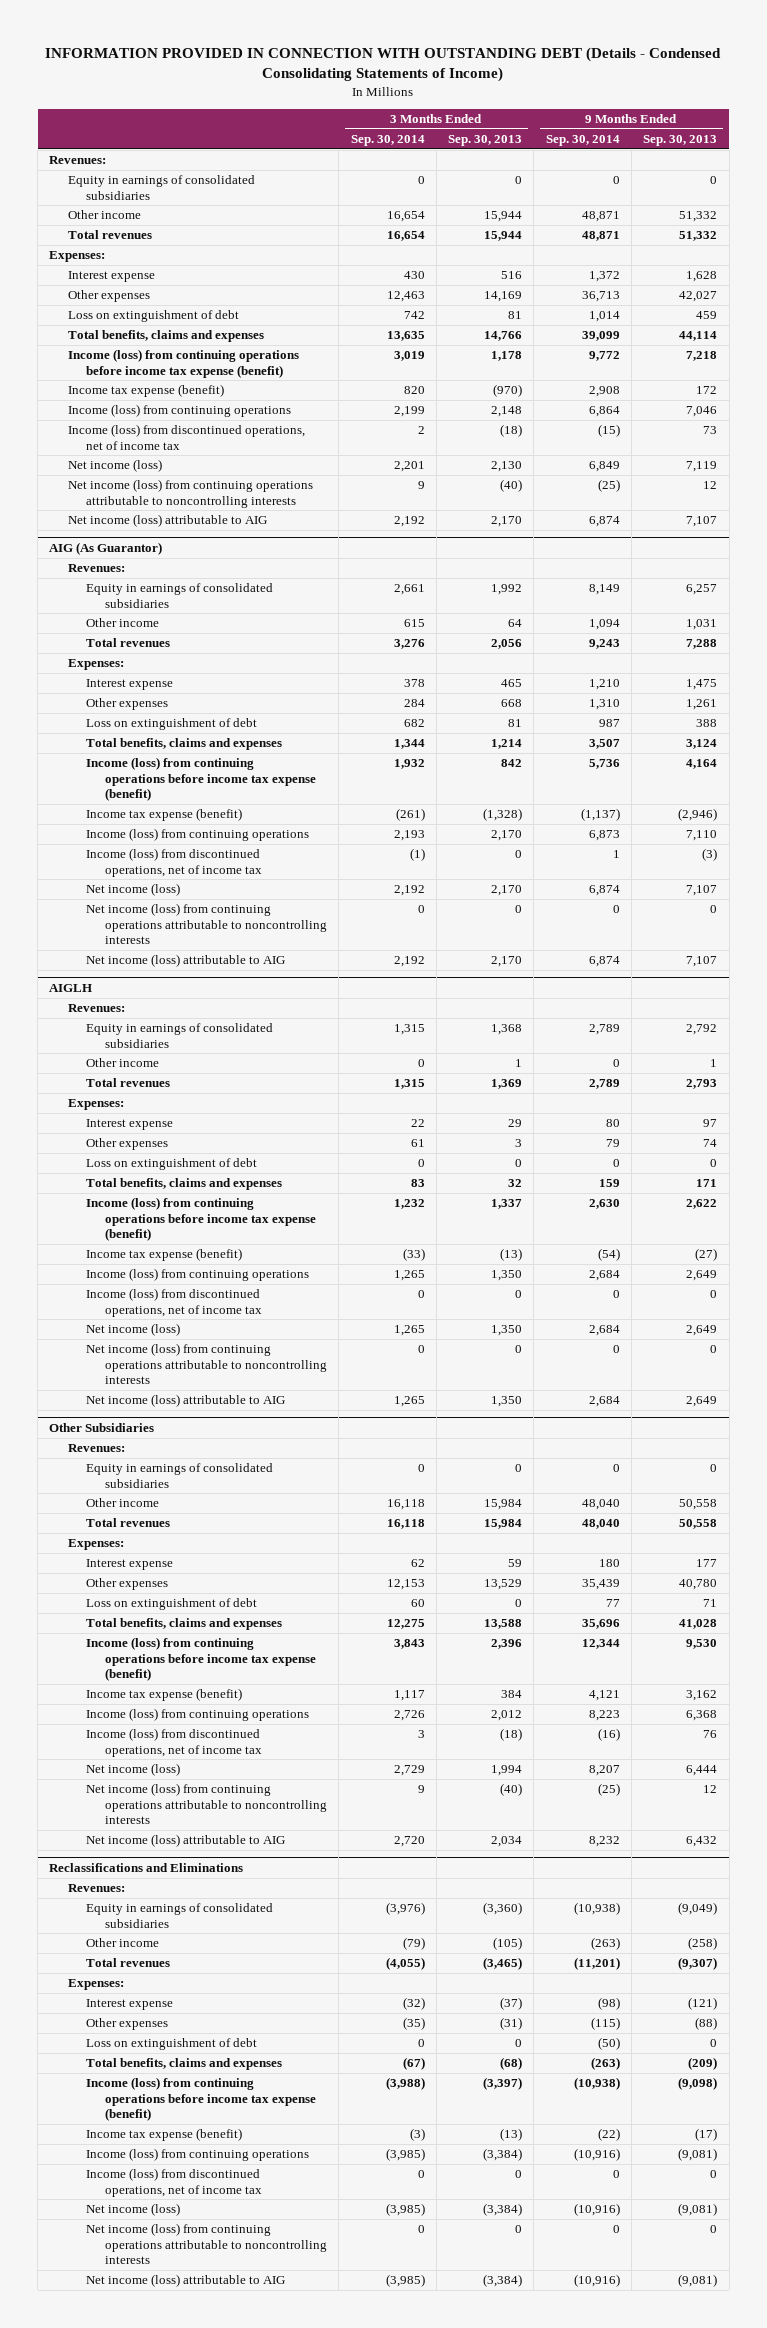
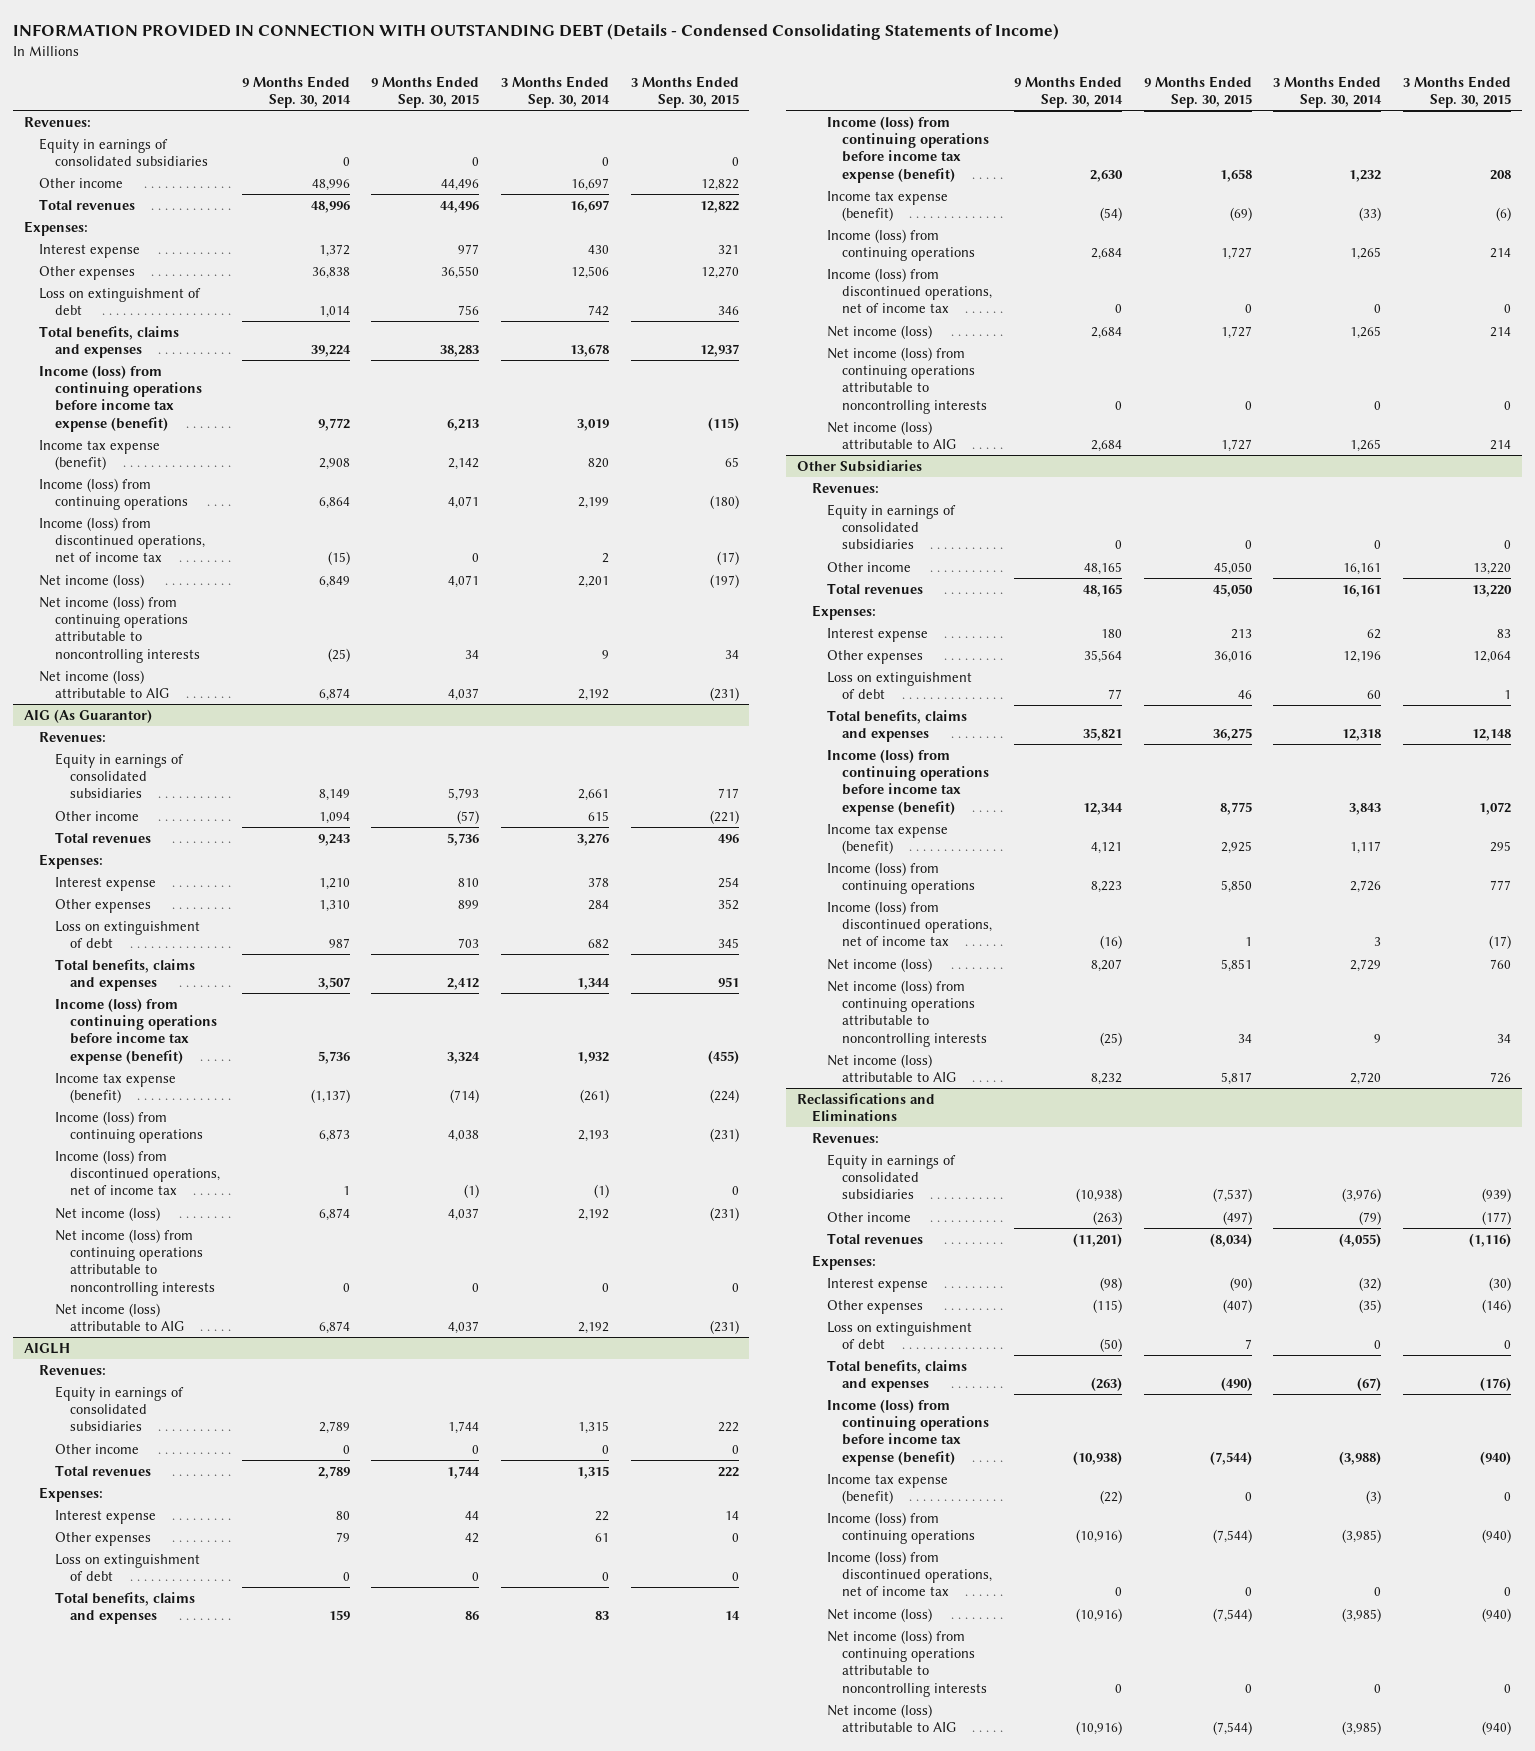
[448,135,523,147] Sep. 30, 2013 -> none
[643,135,718,147] Sep. 30, 2013 -> none
none -> [371,75,480,108] 9 Months Ended Sep. 30, 2015
none -> [630,75,739,108] 3 Months Ended Sep. 30, 2015
[386,211,425,223] 16,654 -> [570,177,609,191] 16,697
[581,211,620,223] 48,871 -> [311,178,350,191] 48,996
[386,231,425,242] 16,654 -> [569,199,609,213] 16,697
[581,231,620,242] 48,871 -> [310,200,350,213] 48,996
[386,291,425,303] 12,463 -> [570,265,609,279] 12,506
[581,291,620,303] 36,713 -> [311,266,350,279] 36,838
[386,331,425,342] 13,635 -> [569,344,609,358] 13,678
[581,331,620,342] 39,099 -> [310,345,351,358] 39,224
[386,1499,425,1511] 16,118 -> [1343,562,1382,575] 16,161
[581,1499,620,1511] 48,040 -> [1084,561,1123,575] 48,165
[386,1519,425,1530] 16,118 -> [1342,584,1382,597] 16,161
[581,1519,620,1530] 48,040 -> [1083,583,1123,597] 48,165
[386,1579,425,1591] 12,153 -> [1343,650,1382,663] 12,196
[581,1579,620,1591] 35,439 -> [1084,649,1123,663] 35,564
[386,1619,425,1630] 12,275 -> [1342,729,1382,742] 12,318
[581,1619,620,1630] 35,696 -> [1083,728,1123,742] 35,821

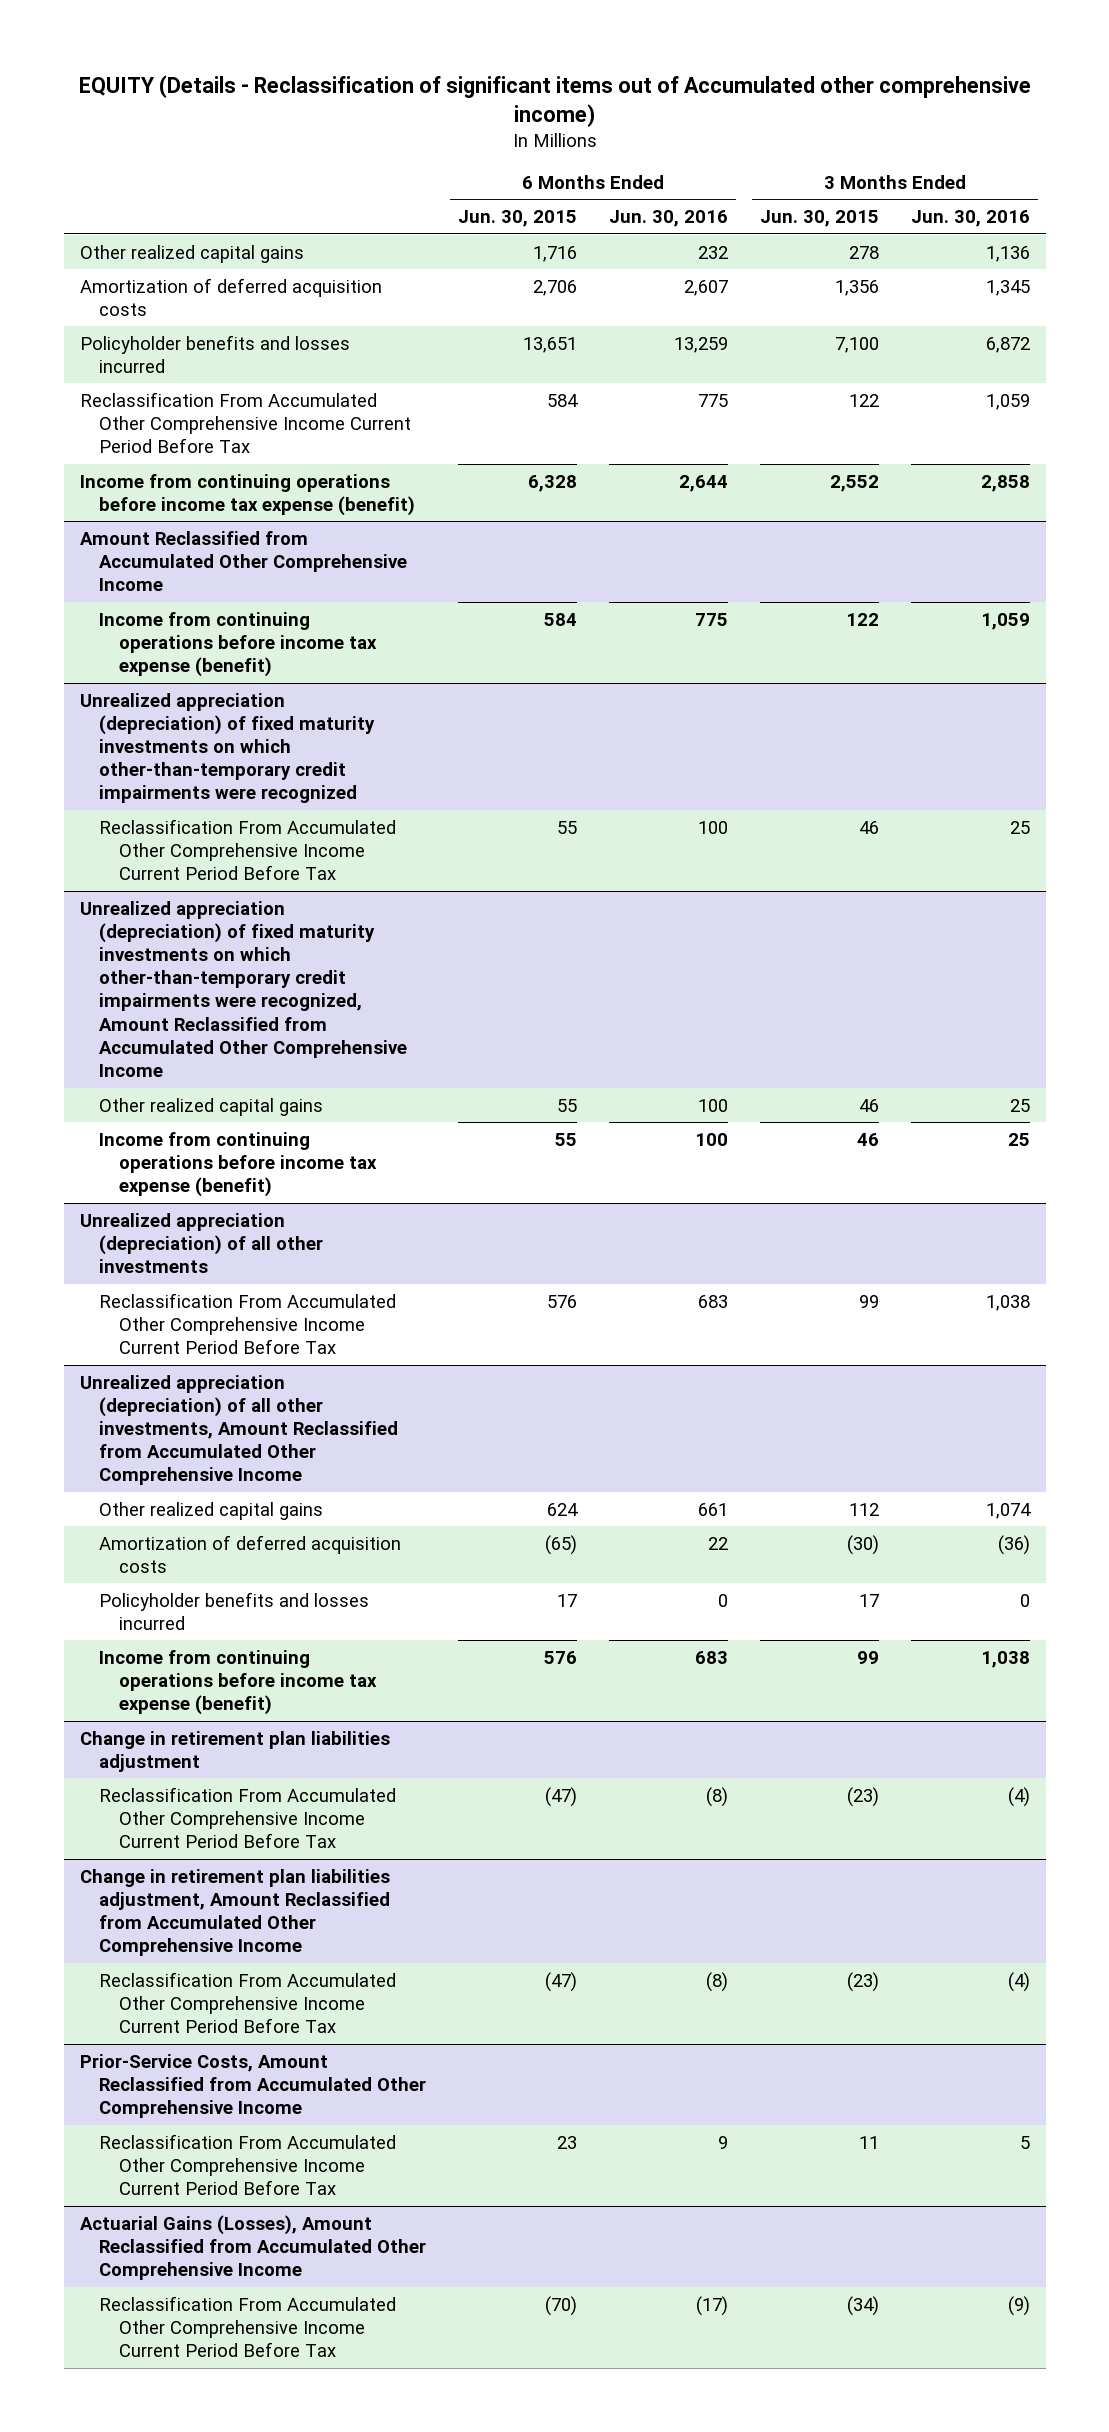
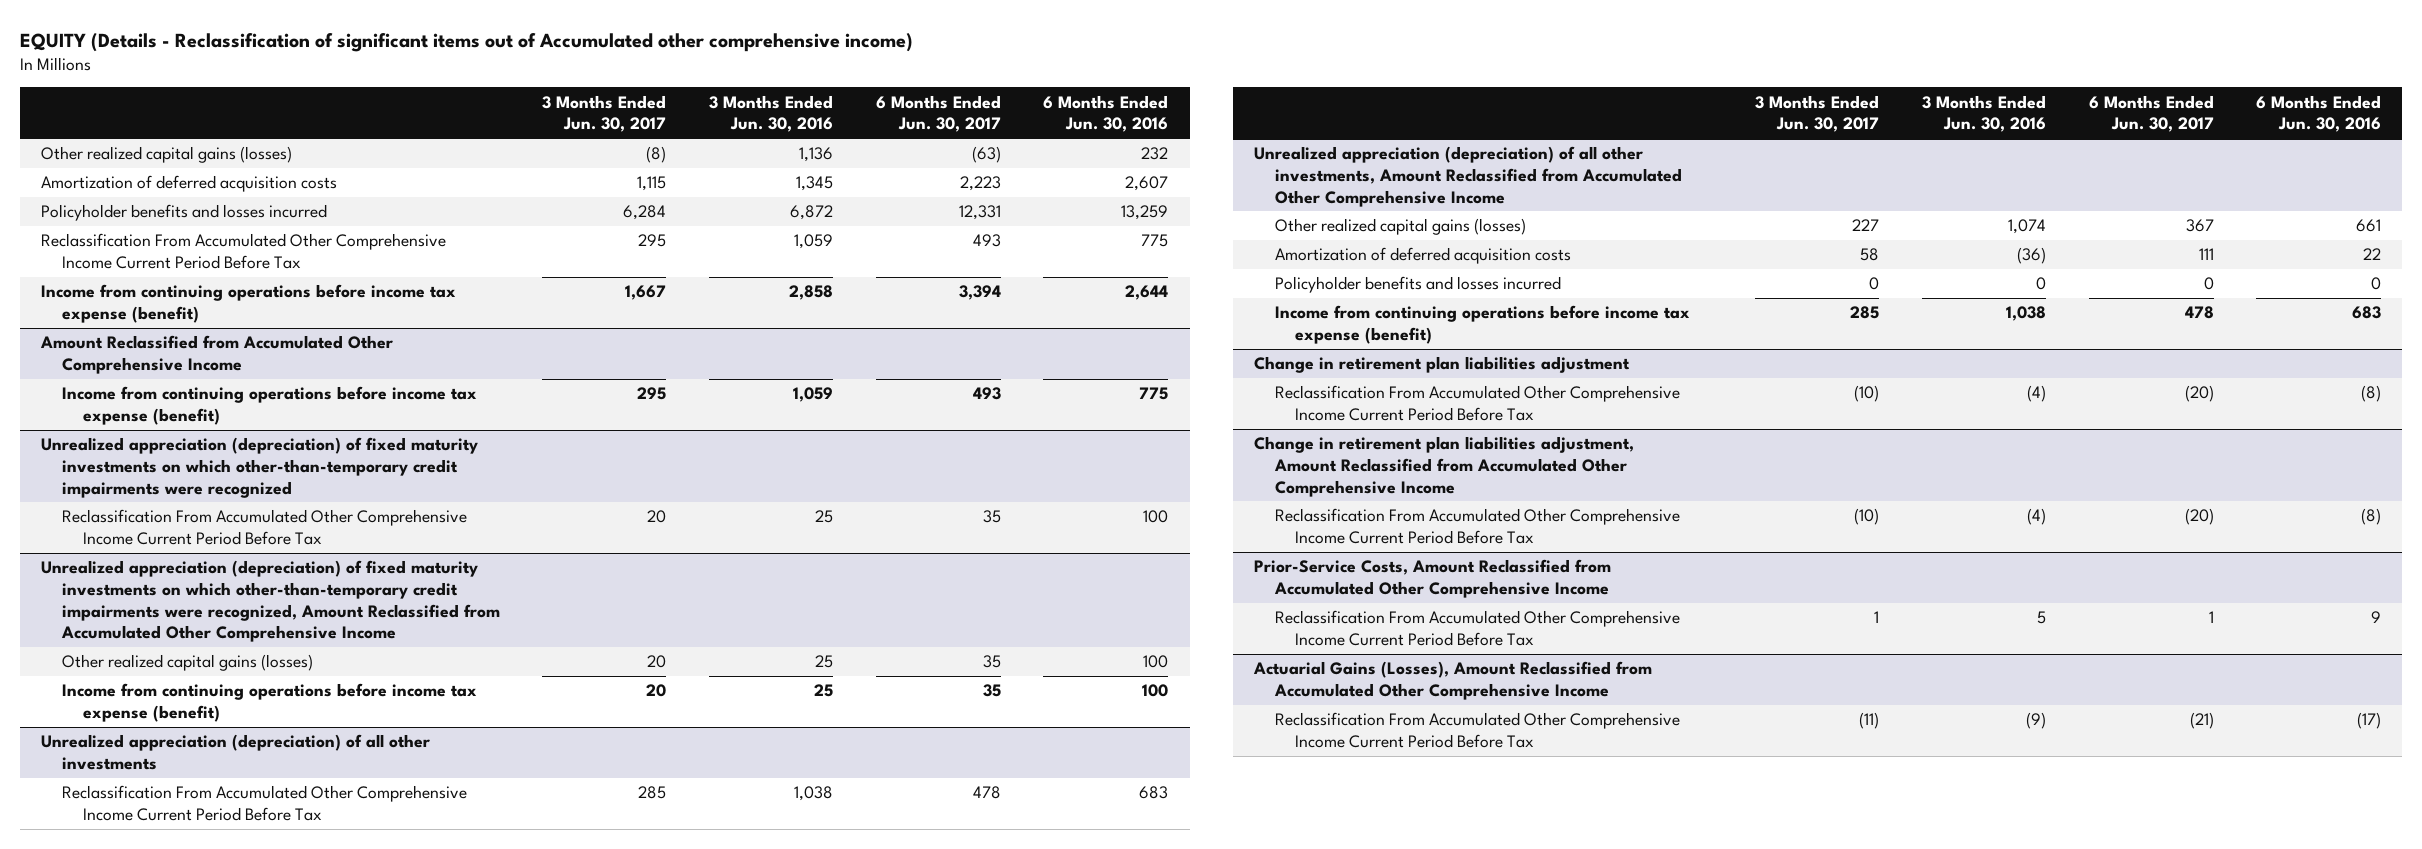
[457,210,577,228] Jun. 30, 2015 -> none
[759,210,879,228] Jun. 30, 2015 -> none
none -> [542,94,667,133] 3 Months Ended Jun. 30, 2017
none -> [875,94,1001,133] 6 Months Ended Jun. 30, 2017
[79,244,304,263] Other realized capital gains -> [41,146,293,164] Other realized capital gains (losses)
[99,1097,324,1116] Other realized capital gains -> [61,654,313,672] Other realized capital gains (losses)
[99,1501,324,1520] Other realized capital gains -> [1274,218,1526,236] Other realized capital gains (losses)

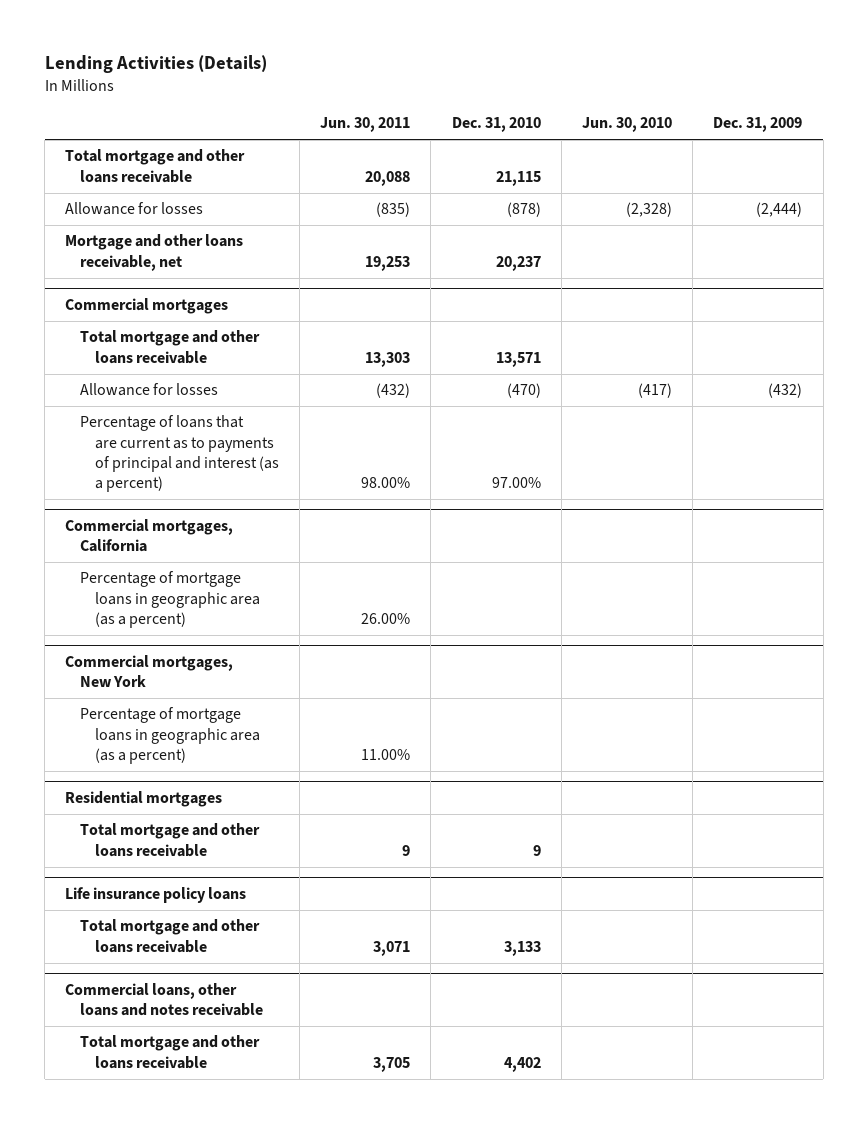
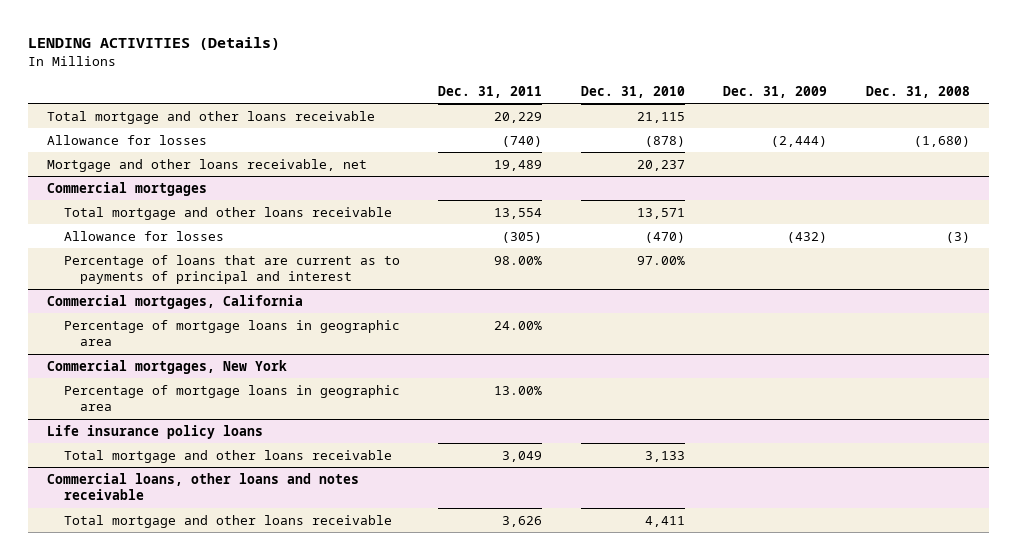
[44,55,267,74] Lending Activities (Details) -> [28,37,281,51] LENDING ACTIVITIES (Details)
[320,117,411,133] Jun. 30, 2011 -> none
[581,117,672,133] Jun. 30, 2010 -> none
none -> [438,85,543,98] Dec. 31, 2011
none -> [865,85,970,98] Dec. 31, 2008
[80,415,279,492] Percentage of loans that are current as to payments of principal and interest (as a percent) -> [63,254,400,285] Percentage of loans that are current as to payments of principal and interest
[80,571,260,628] Percentage of mortgage loans in geographic area (as a percent) -> [63,319,400,347] Percentage of mortgage loans in geographic area
[65,790,223,807] Residential mortgages -> none
[80,823,261,857] Total mortgage and other loans receivable -> none
[80,707,260,764] Percentage of mortgage loans in geographic area (as a percent) -> [63,384,400,412] Percentage of mortgage loans in geographic area
[503,1056,541,1072] 4,402 -> [644,515,685,527] 4,411

